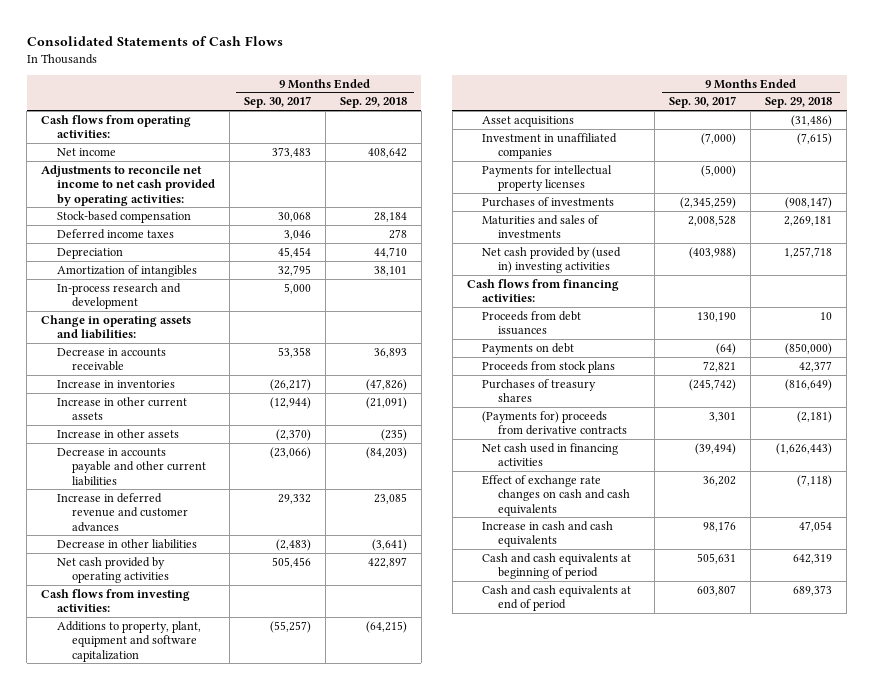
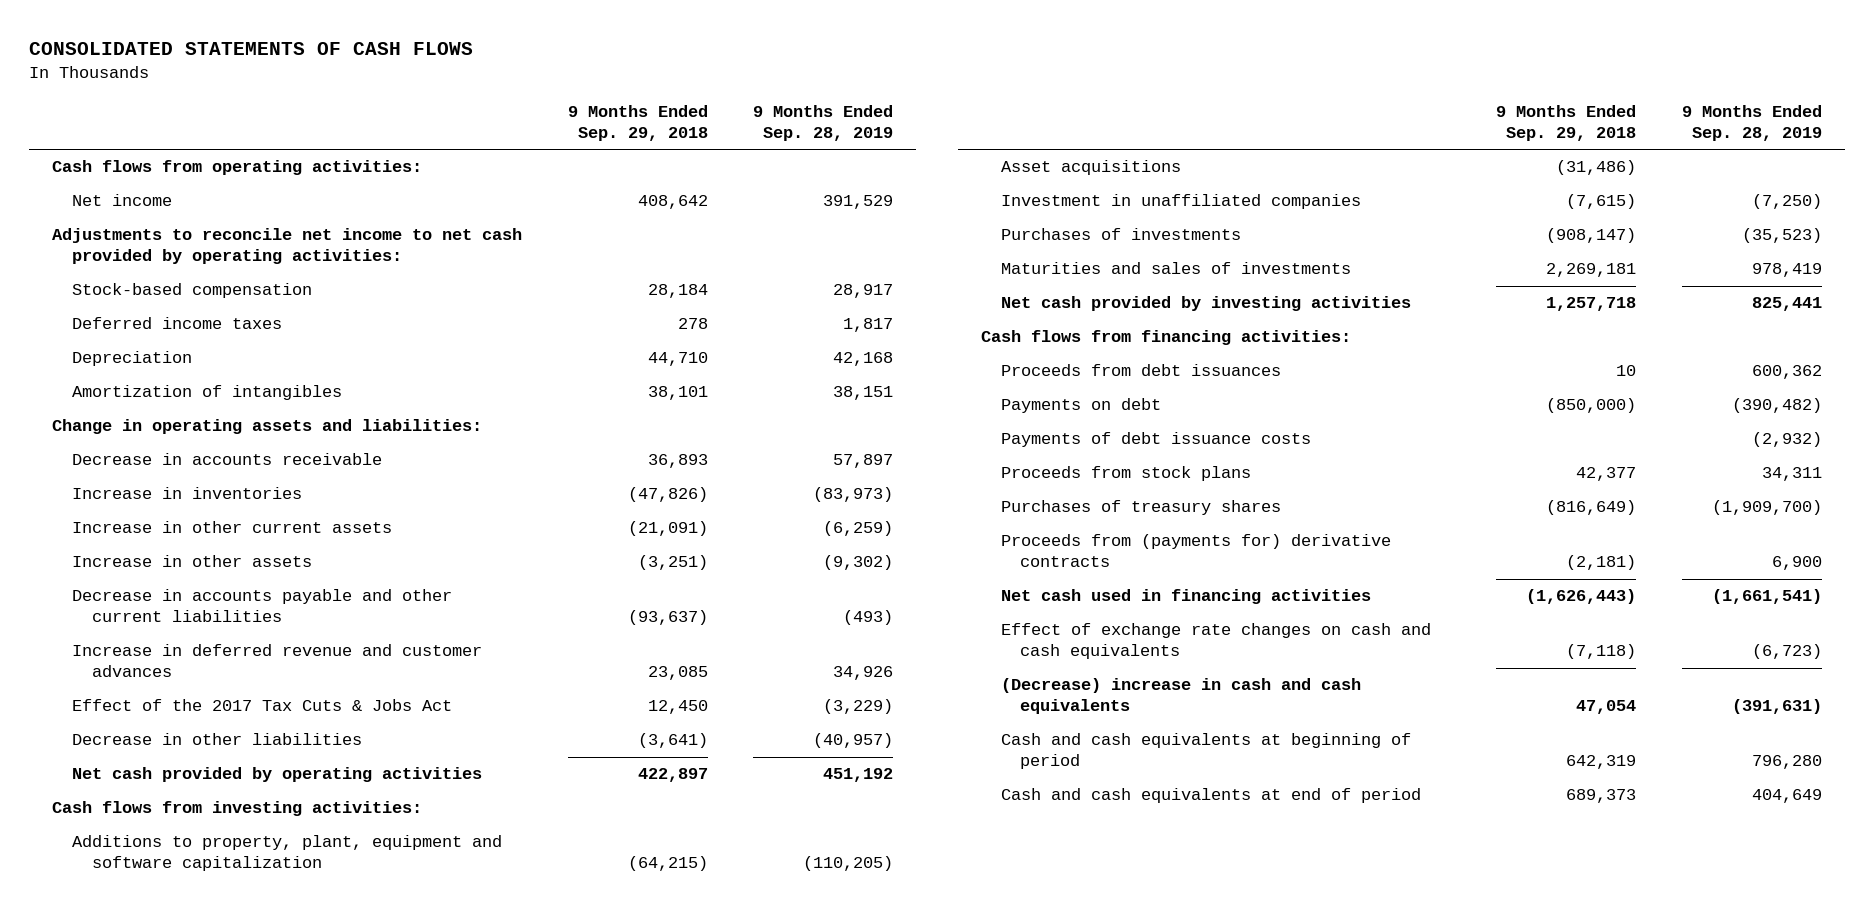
[26,35,283,46] Consolidated Statements of Cash Flows -> [29,42,474,56] CONSOLIDATED STATEMENTS OF CASH FLOWS
[243,96,311,109] Sep. 30, 2017 -> none
none -> [753,104,894,142] 9 Months Ended Sep. 28, 2019
[56,282,181,310] In-process research and development -> none
[380,428,407,441] (235) -> [637,555,708,571] (3,251)
[365,446,407,459] (84,203) -> [627,610,708,626] (93,637)
none -> [71,699,452,712] Effect of the 2017 Tax Cuts & Jobs Act
[482,164,613,192] Payments for intellectual property licenses -> none
[482,246,622,274] Net cash provided by (used in) investing activities -> [1000,296,1411,312] Net cash provided by investing activities
none -> [1000,432,1311,448] Payments of debt issuance costs
[482,410,627,436] (Payments for) proceeds from derivative contracts -> [1000,534,1391,568] Proceeds from (payments for) derivative contracts
[482,520,614,548] Increase in cash and cash equivalents -> [1000,678,1361,715] (Decrease) increase in cash and cash equivalents

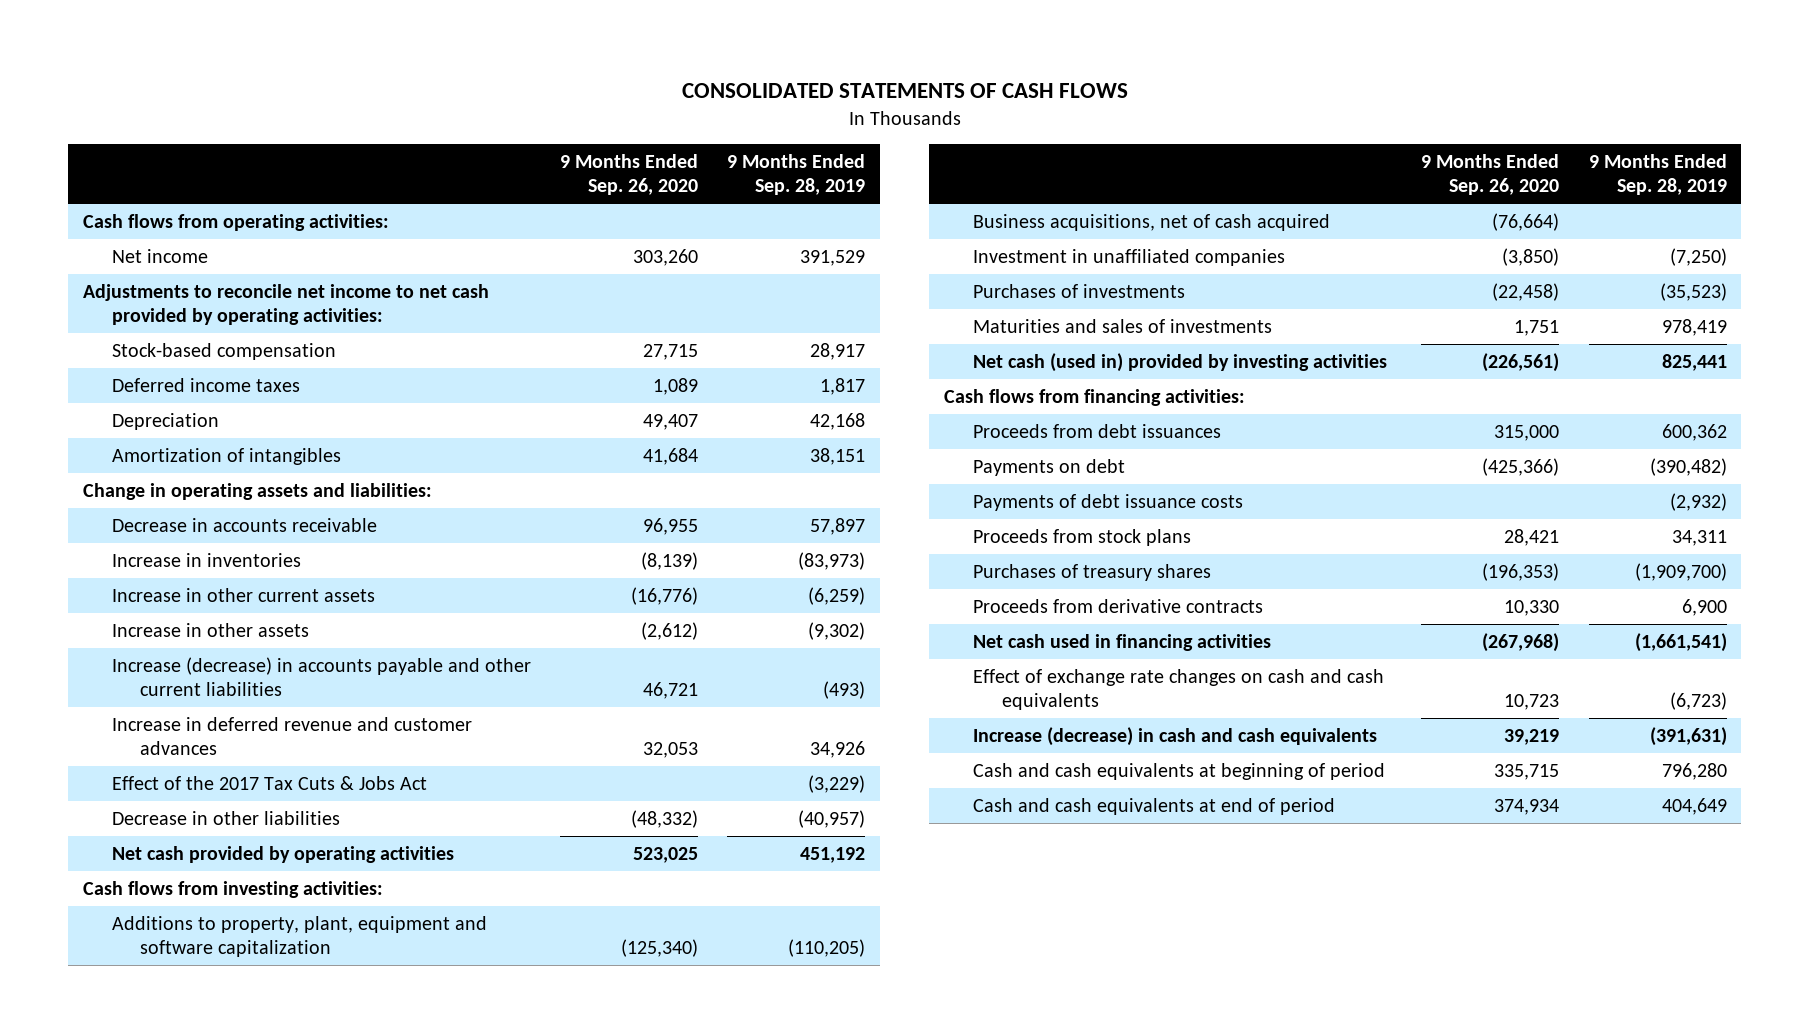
[567,104,708,142] 9 Months Ended Sep. 29, 2018 -> none
none -> [559,154,698,196] 9 Months Ended Sep. 26, 2020
[71,589,452,623] Decrease in accounts payable and other current liabilities -> [111,656,531,696] Increase (decrease) in accounts payable and other current liabilities
[1000,160,1181,176] Asset acquisitions -> [972,213,1330,231] Business acquisitions, net of cash acquired
[1000,296,1411,312] Net cash provided by investing activities -> [972,352,1387,372] Net cash (used in) provided by investing activities
[1000,534,1391,568] Proceeds from (payments for) derivative contracts -> [972,598,1263,613] Proceeds from derivative contracts
[1000,678,1361,715] (Decrease) increase in cash and cash equivalents -> [972,726,1377,746] Increase (decrease) in cash and cash equivalents

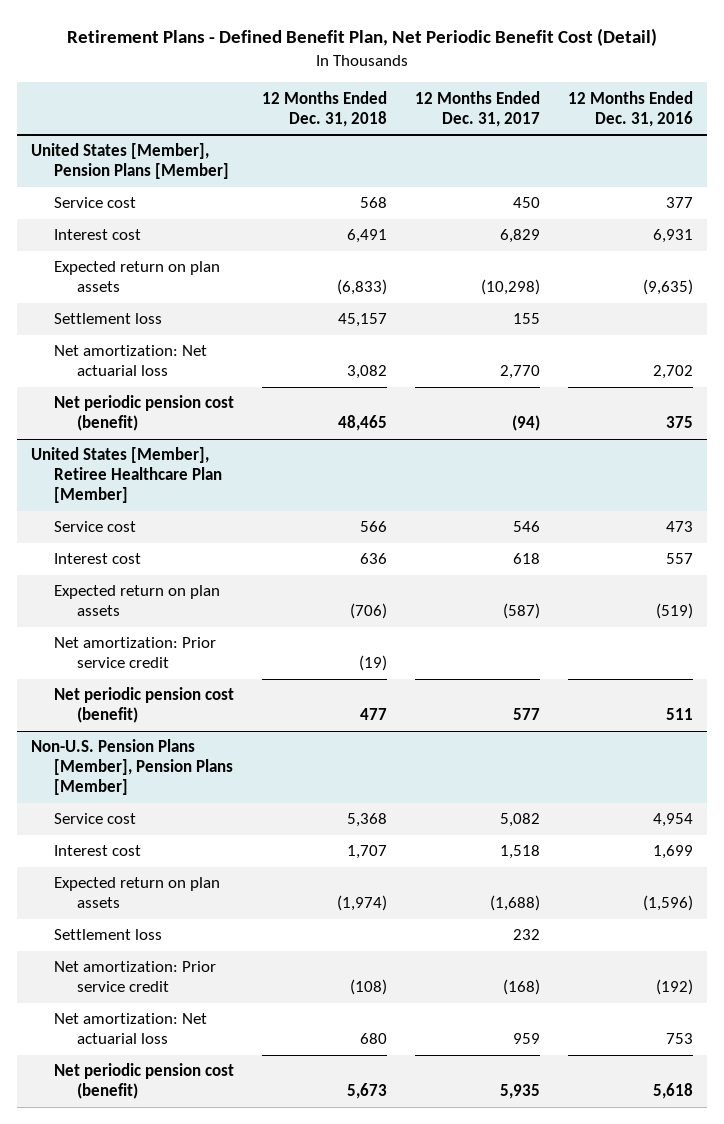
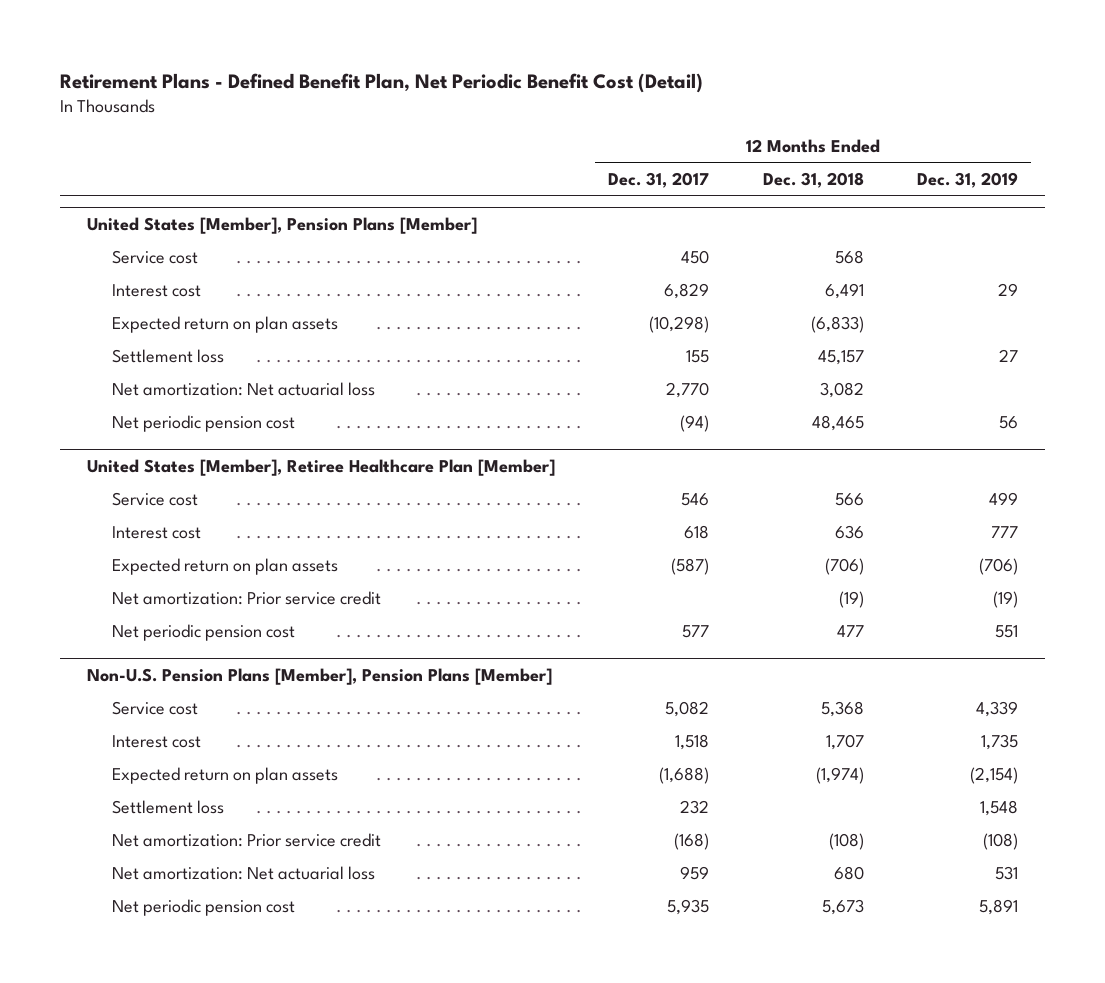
[567,90,693,127] 12 Months Ended Dec. 31, 2016 -> none
none -> [917,172,1019,189] Dec. 31, 2019
[54,395,235,432] Net periodic pension cost (benefit) -> [112,415,296,433] Net periodic pension cost
[54,687,235,724] Net periodic pension cost (benefit) -> [112,624,296,642] Net periodic pension cost
[54,1063,235,1100] Net periodic pension cost (benefit) -> [112,899,296,917] Net periodic pension cost

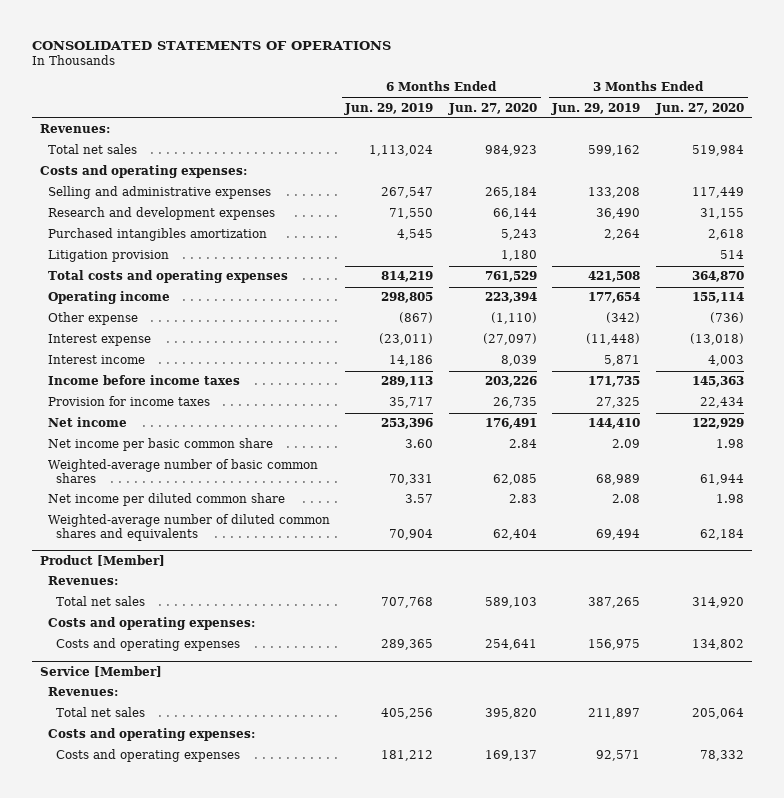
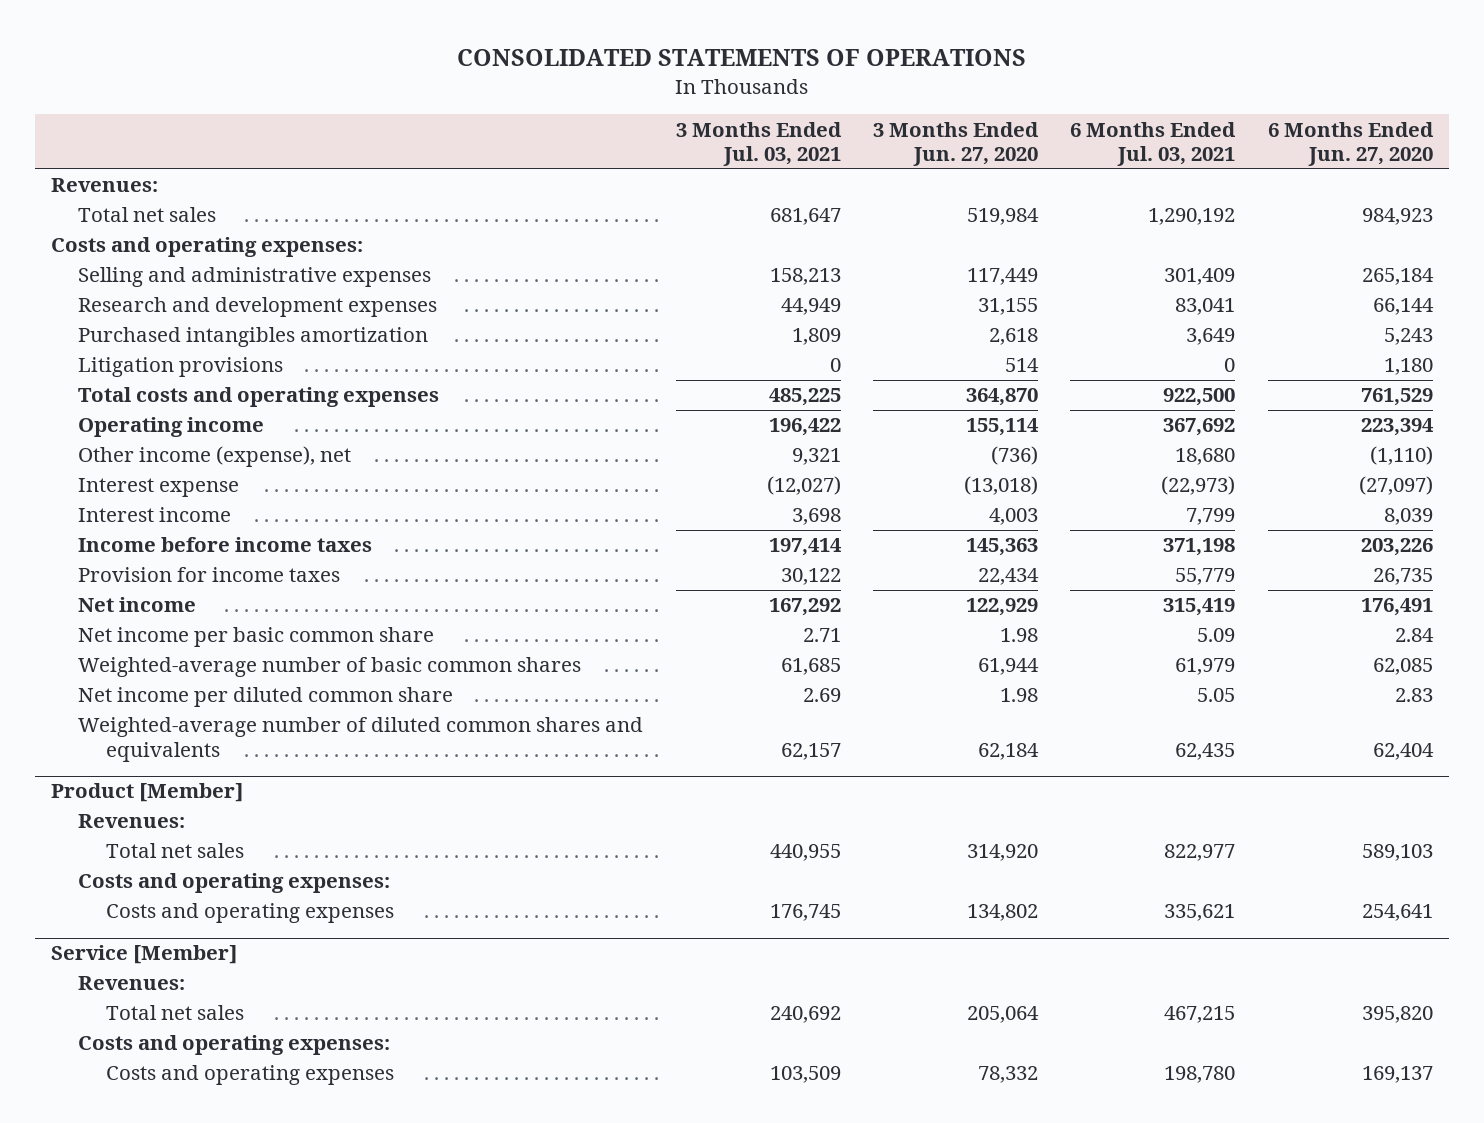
[344,102,434,115] Jun. 29, 2019 -> none
[551,102,641,115] Jun. 29, 2019 -> none
none -> [675,121,842,167] 3 Months Ended Jul. 03, 2021
none -> [1070,121,1237,167] 6 Months Ended Jul. 03, 2021
[48,250,170,263] Litigation provision -> [78,357,284,378] Litigation provisions
[48,312,139,326] Other expense -> [78,446,352,468] Other income (expense), net

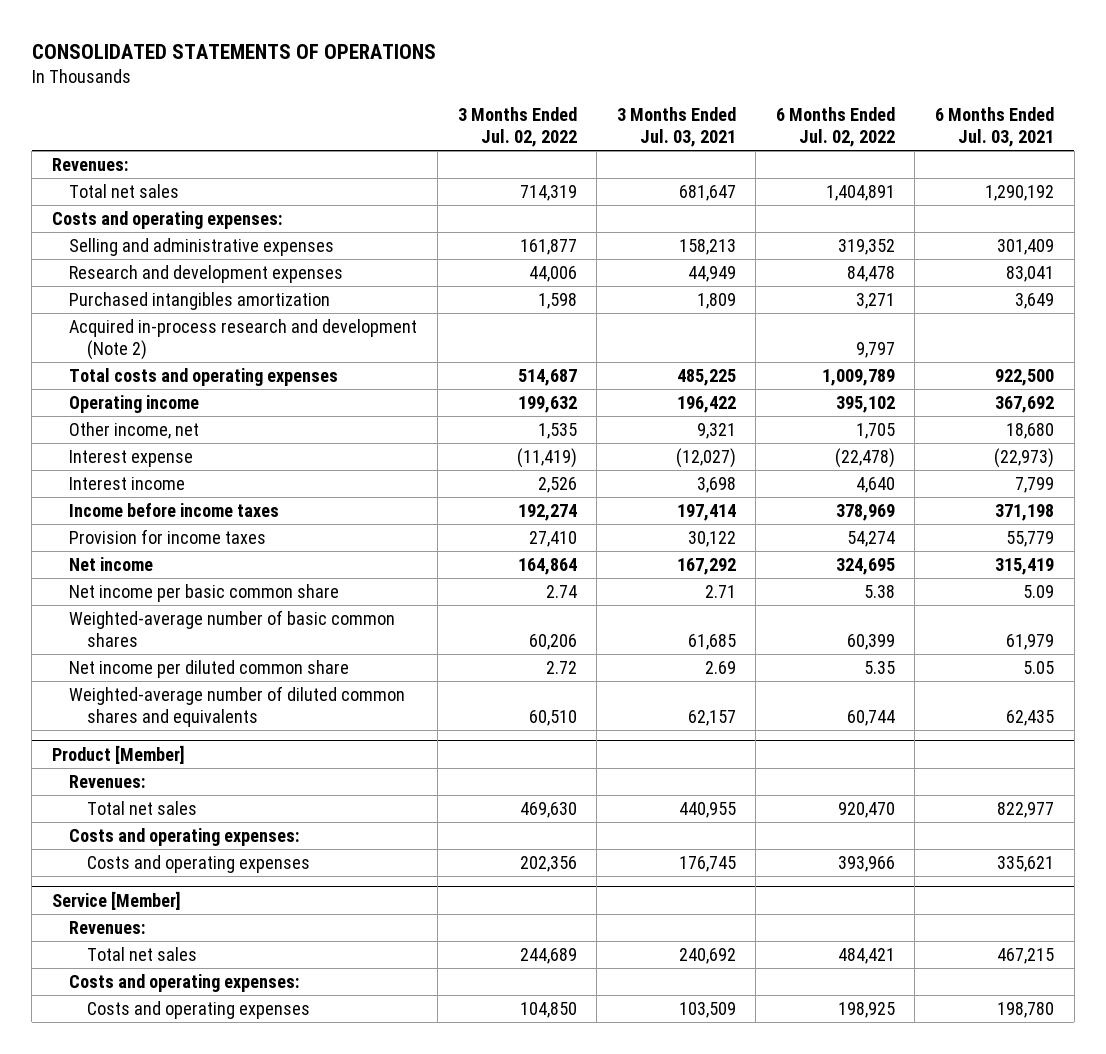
[872,121,1039,167] 3 Months Ended Jun. 27, 2020 -> none
[1267,121,1434,167] 6 Months Ended Jun. 27, 2020 -> none
none -> [457,107,577,147] 3 Months Ended Jul. 02, 2022
none -> [775,107,895,147] 6 Months Ended Jul. 02, 2022
[78,357,284,378] Litigation provisions -> none
none -> [69,319,418,360] Acquired in-process research and development (Note 2)
[78,446,352,468] Other income (expense), net -> [69,422,200,440] Other income, net

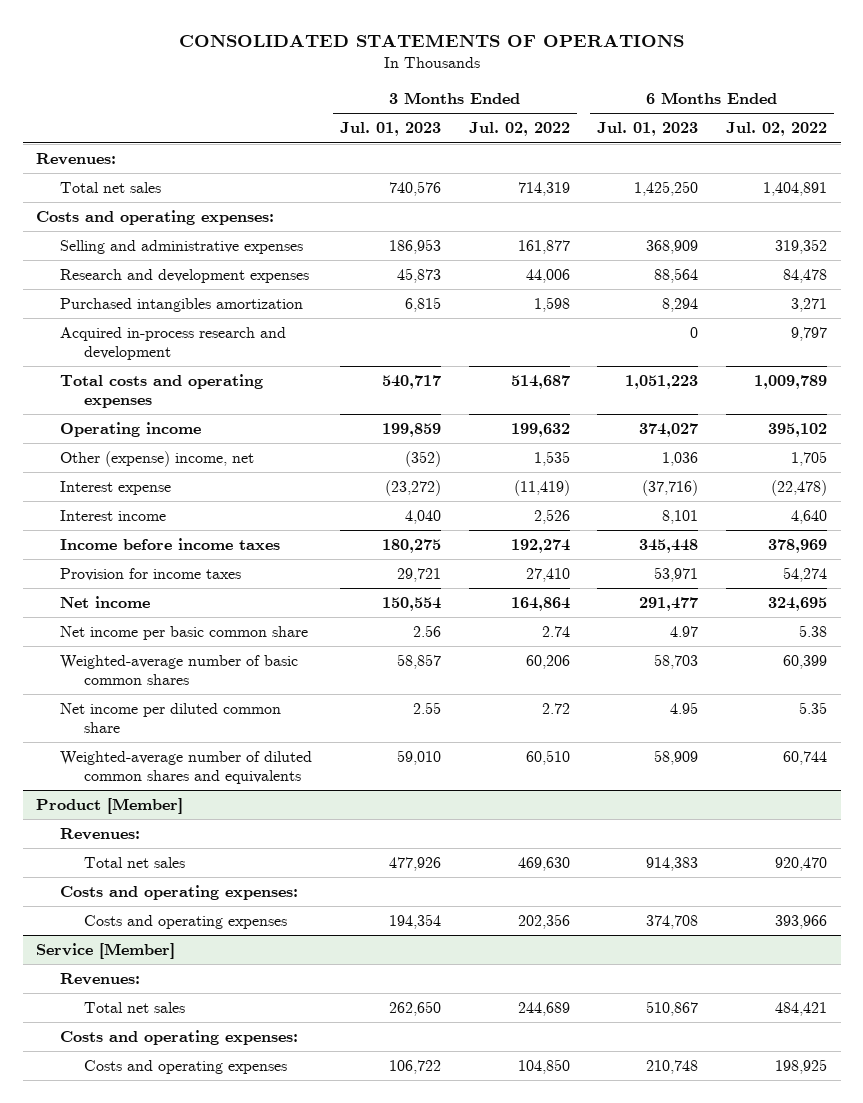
[616,107,736,147] 3 Months Ended Jul. 03, 2021 -> none
[935,107,1055,147] 6 Months Ended Jul. 03, 2021 -> none
none -> [340,122,442,137] Jul. 01, 2023
none -> [597,122,699,137] Jul. 01, 2023
[69,319,418,360] Acquired in-process research and development (Note 2) -> [60,327,287,361] Acquired in-process research and development
[69,422,200,440] Other income, net -> [60,451,255,468] Other (expense) income, net

